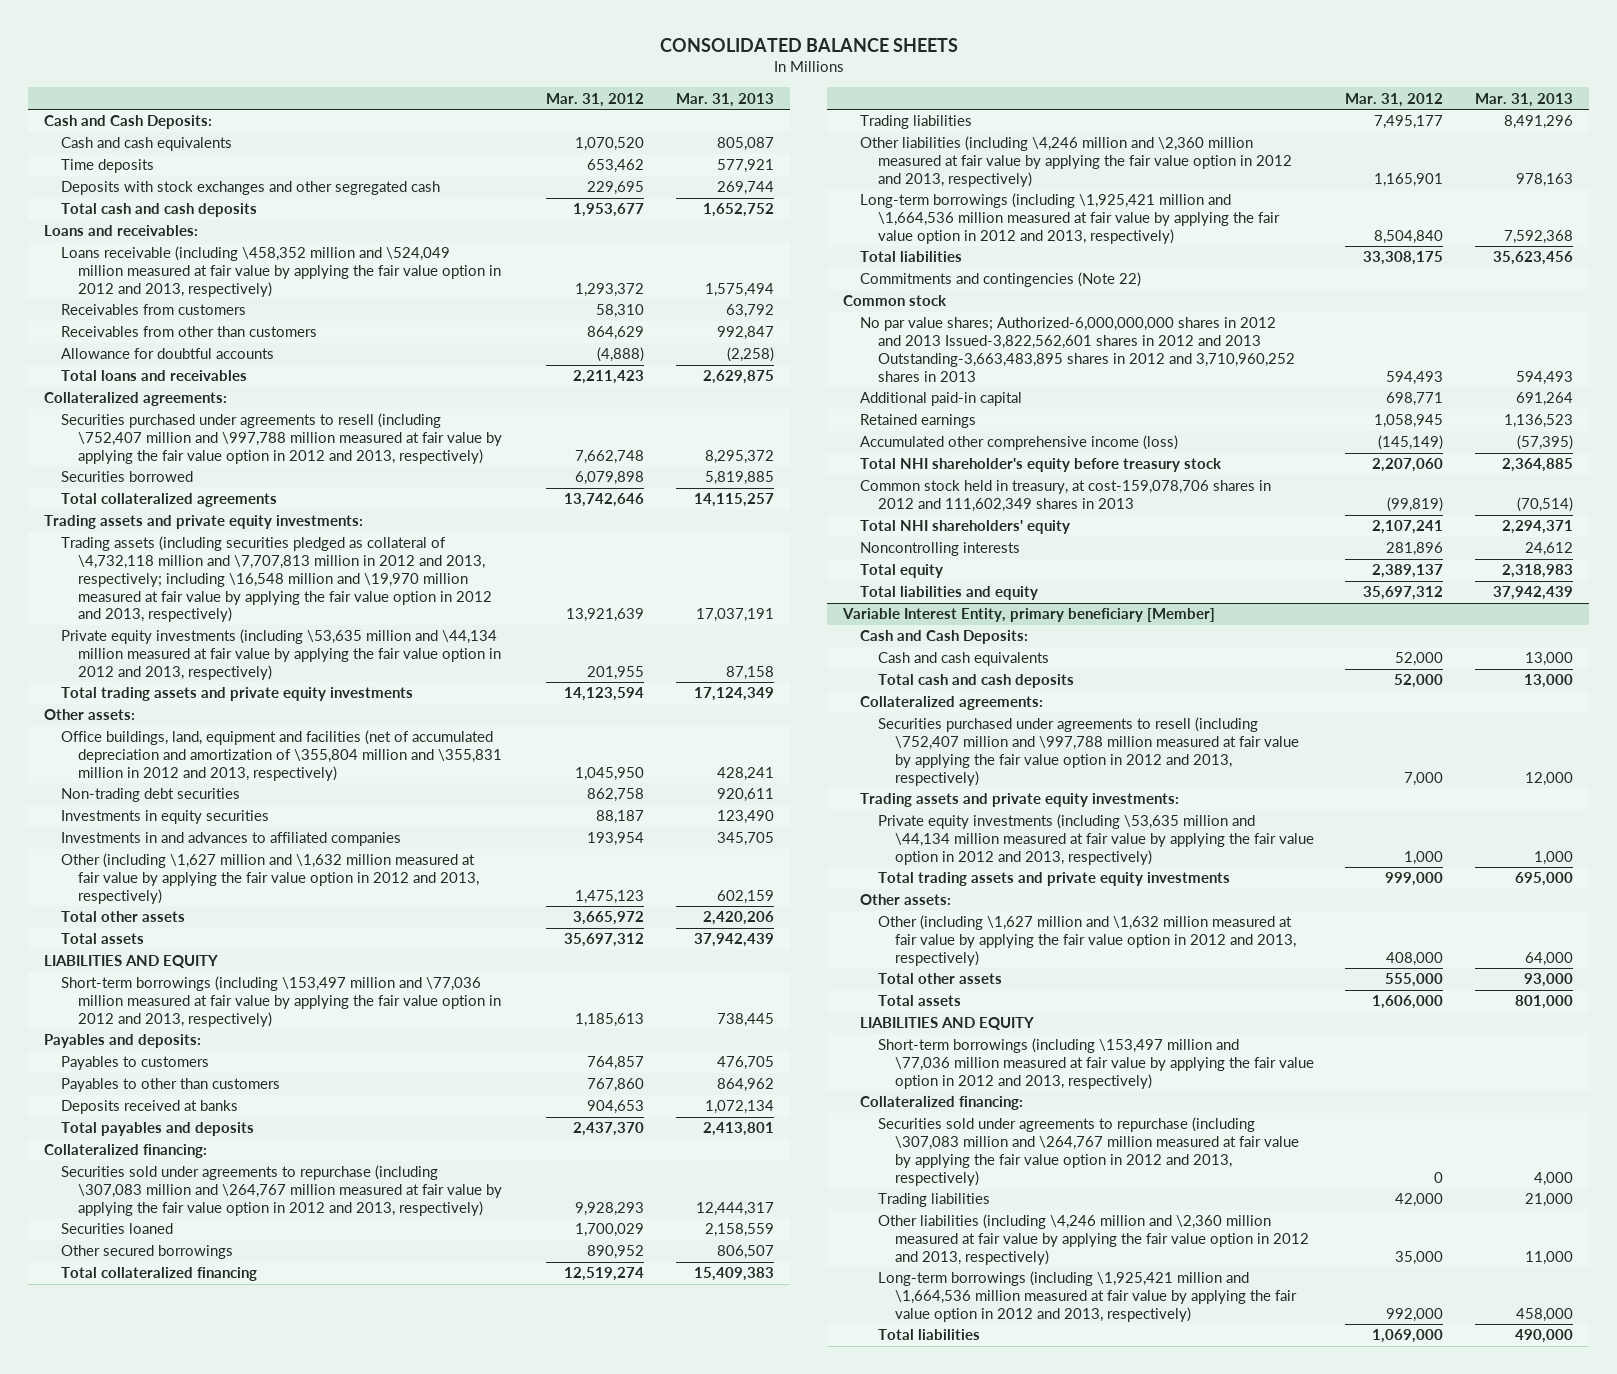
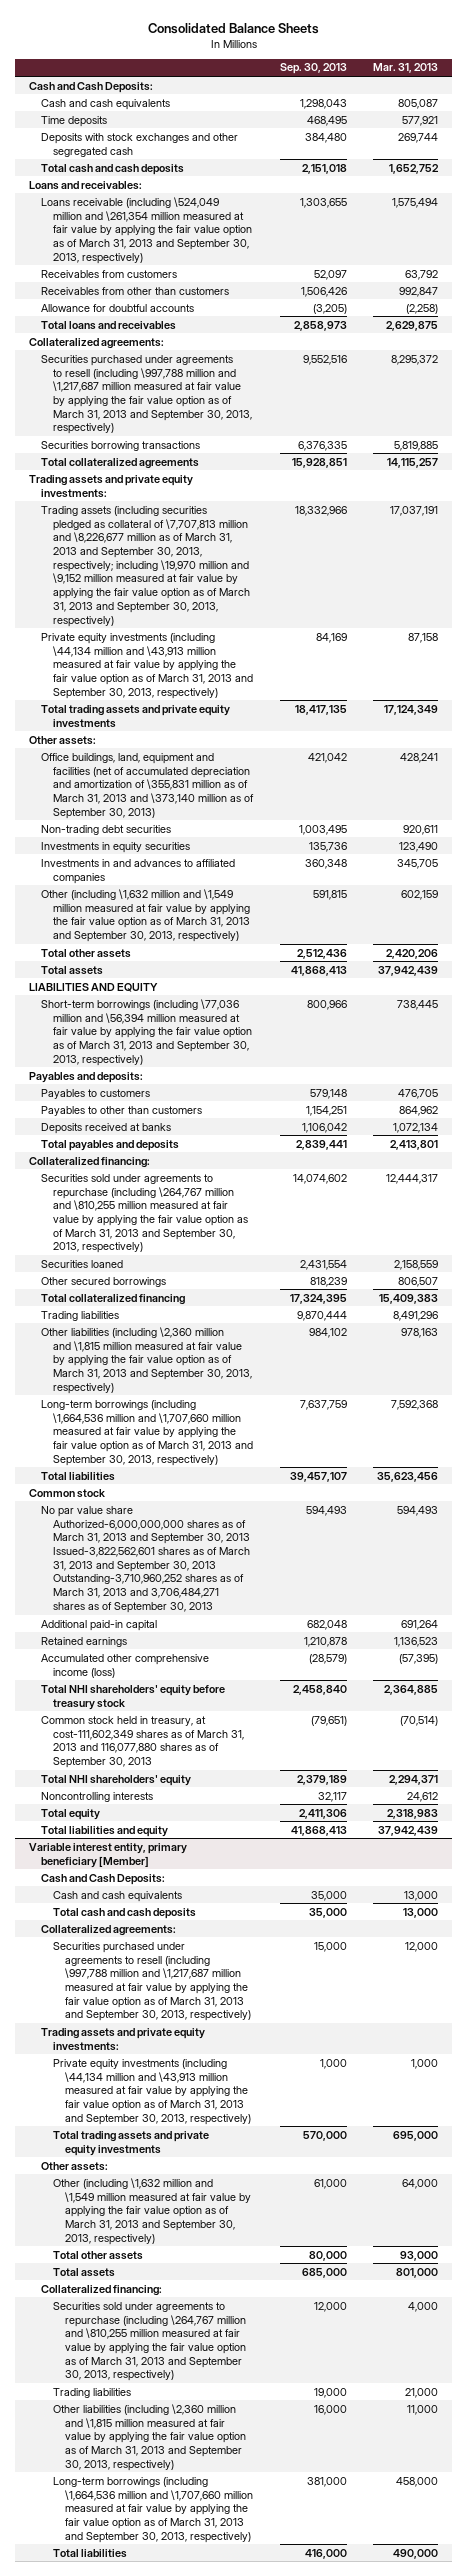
[659,37,958,52] CONSOLIDATED BALANCE SHEETS -> [147,22,319,34] Consolidated Balance Sheets
[546,92,645,107] Mar. 31, 2012 -> none
none -> [279,63,347,75] Sep. 30, 2013
[61,246,502,297] Loans receivable (including \458,352 million and \524,049 million measured at fair value by applying the fair value option in 2012 and 2013, respectively) -> [40,196,252,264] Loans receivable (including \524,049 million and \261,354 million measured at fair value by applying the fair value option as of March 31, 2013 and September 30, 2013, respectively)
[61,413,503,464] Securities purchased under agreements to resell (including \752,407 million and \997,788 million measured at fair value by applying the fair value option in 2012 and 2013, respectively) -> [40,354,252,435] Securities purchased under agreements to resell (including \997,788 million and \1,217,687 million measured at fair value by applying the fair value option as of March 31, 2013 and September 30, 2013, respectively)
[61,471,194,483] Securities borrowed -> [40,440,200,451] Securities borrowing transactions
[61,536,493,623] Trading assets (including securities pledged as collateral of \4,732,118 million and \7,707,813 million in 2012 and 2013, respectively; including \16,548 million and \19,970 million measured at fair value by applying the fair value option in 2012 and 2013, respectively) -> [40,505,250,627] Trading assets (including securities pledged as collateral of \7,707,813 million and \8,226,677 million as of March 31, 2013 and September 30, 2013, respectively; including \19,970 million and \9,152 million measured at fair value by applying the fair value option as of March 31, 2013 and September 30, 2013, respectively)
[61,629,502,680] Private equity investments (including \53,635 million and \44,134 million measured at fair value by applying the fair value option in 2012 and 2013, respectively) -> [40,632,253,699] Private equity investments (including \44,134 million and \43,913 million measured at fair value by applying the fair value option as of March 31, 2013 and September 30, 2013, respectively)
[61,730,503,781] Office buildings, land, equipment and facilities (net of accumulated depreciation and amortization of \355,804 million and \355,831 million in 2012 and 2013, respectively) -> [40,752,254,819] Office buildings, land, equipment and facilities (net of accumulated depreciation and amortization of \355,831 million as of March 31, 2013 and \373,140 million as of September 30, 2013)
[61,853,480,904] Other (including \1,627 million and \1,632 million measured at fair value by applying the fair value option in 2012 and 2013, respectively) -> [40,888,250,942] Other (including \1,632 million and \1,549 million measured at fair value by applying the fair value option as of March 31, 2013 and September 30, 2013, respectively)
[61,976,502,1027] Short-term borrowings (including \153,497 million and \77,036 million measured at fair value by applying the fair value option in 2012 and 2013, respectively) -> [40,998,252,1066] Short-term borrowings (including \77,036 million and \56,394 million measured at fair value by applying the fair value option as of March 31, 2013 and September 30, 2013, respectively)
[61,1165,503,1216] Securities sold under agreements to repurchase (including \307,083 million and \264,767 million measured at fair value by applying the fair value option in 2012 and 2013, respectively) -> [40,1173,248,1254] Securities sold under agreements to repurchase (including \264,767 million and \810,255 million measured at fair value by applying the fair value option as of March 31, 2013 and September 30, 2013, respectively)
[860,136,1292,187] Other liabilities (including \4,246 million and \2,360 million measured at fair value by applying the fair value option in 2012 and 2013, respectively) -> [40,1326,252,1394] Other liabilities (including \2,360 million and \1,815 million measured at fair value by applying the fair value option as of March 31, 2013 and September 30, 2013, respectively)
[860,193,1280,244] Long-term borrowings (including \1,925,421 million and \1,664,536 million measured at fair value by applying the fair value option in 2012 and 2013, respectively) -> [40,1399,253,1466] Long-term borrowings (including \1,664,536 million and \1,707,660 million measured at fair value by applying the fair value option as of March 31, 2013 and September 30, 2013, respectively)
[860,272,1142,288] Commitments and contingencies (Note 22) -> none
[860,317,1295,382] No par value shares; Authorized-6,000,000,000 shares in 2012 and 2013 Issued-3,822,562,601 shares in 2012 and 2013 Outstanding-3,663,483,895 shares in 2012 and 3,710,960,252 shares in 2013 -> [40,1505,250,1613] No par value share Authorized-6,000,000,000 shares as of March 31, 2013 and September 30, 2013 Issued-3,822,562,601 shares as of March 31, 2013 and September 30, 2013 Outstanding-3,710,960,252 shares as of March 31, 2013 and 3,706,484,271 shares as of September 30, 2013
[860,458,1223,473] Total NHI shareholder's equity before treasury stock -> [40,1684,225,1710] Total NHI shareholders' equity before treasury stock
[860,480,1272,513] Common stock held in treasury, at cost-159,078,706 shares in 2012 and 111,602,349 shares in 2013 -> [40,1715,244,1768] Common stock held in treasury, at cost-111,602,349 shares as of March 31, 2013 and 116,077,880 shares as of September 30, 2013
[842,608,1216,623] Variable Interest Entity, primary beneficiary [Member] -> [28,1842,187,1868] Variable interest entity, primary beneficiary [Member]
[877,717,1299,786] Securities purchased under agreements to resell (including \752,407 million and \997,788 million measured at fair value by applying the fair value option in 2012 and 2013, respectively) -> [52,1941,251,2022] Securities purchased under agreements to resell (including \997,788 million and \1,217,687 million measured at fair value by applying the fair value option as of March 31, 2013 and September 30, 2013, respectively)
[877,814,1314,865] Private equity investments (including \53,635 million and \44,134 million measured at fair value by applying the fair value option in 2012 and 2013, respectively) -> [52,2058,251,2125] Private equity investments (including \44,134 million and \43,913 million measured at fair value by applying the fair value option as of March 31, 2013 and September 30, 2013, respectively)
[877,915,1296,966] Other (including \1,627 million and \1,632 million measured at fair value by applying the fair value option in 2012 and 2013, respectively) -> [52,2177,251,2245] Other (including \1,632 million and \1,549 million measured at fair value by applying the fair value option as of March 31, 2013 and September 30, 2013, respectively)
[860,1017,1035,1031] LIABILITIES AND EQUITY -> none
[877,1038,1314,1089] Short-term borrowings (including \153,497 million and \77,036 million measured at fair value by applying the fair value option in 2012 and 2013, respectively) -> none
[877,1117,1299,1186] Securities sold under agreements to repurchase (including \307,083 million and \264,767 million measured at fair value by applying the fair value option in 2012 and 2013, respectively) -> [52,2301,246,2382] Securities sold under agreements to repurchase (including \264,767 million and \810,255 million measured at fair value by applying the fair value option as of March 31, 2013 and September 30, 2013, respectively)
[877,1214,1309,1265] Other liabilities (including \4,246 million and \2,360 million measured at fair value by applying the fair value option in 2012 and 2013, respectively) -> [52,2403,246,2471] Other liabilities (including \2,360 million and \1,815 million measured at fair value by applying the fair value option as of March 31, 2013 and September 30, 2013, respectively)
[877,1271,1297,1322] Long-term borrowings (including \1,925,421 million and \1,664,536 million measured at fair value by applying the fair value option in 2012 and 2013, respectively) -> [52,2476,253,2543] Long-term borrowings (including \1,664,536 million and \1,707,660 million measured at fair value by applying the fair value option as of March 31, 2013 and September 30, 2013, respectively)

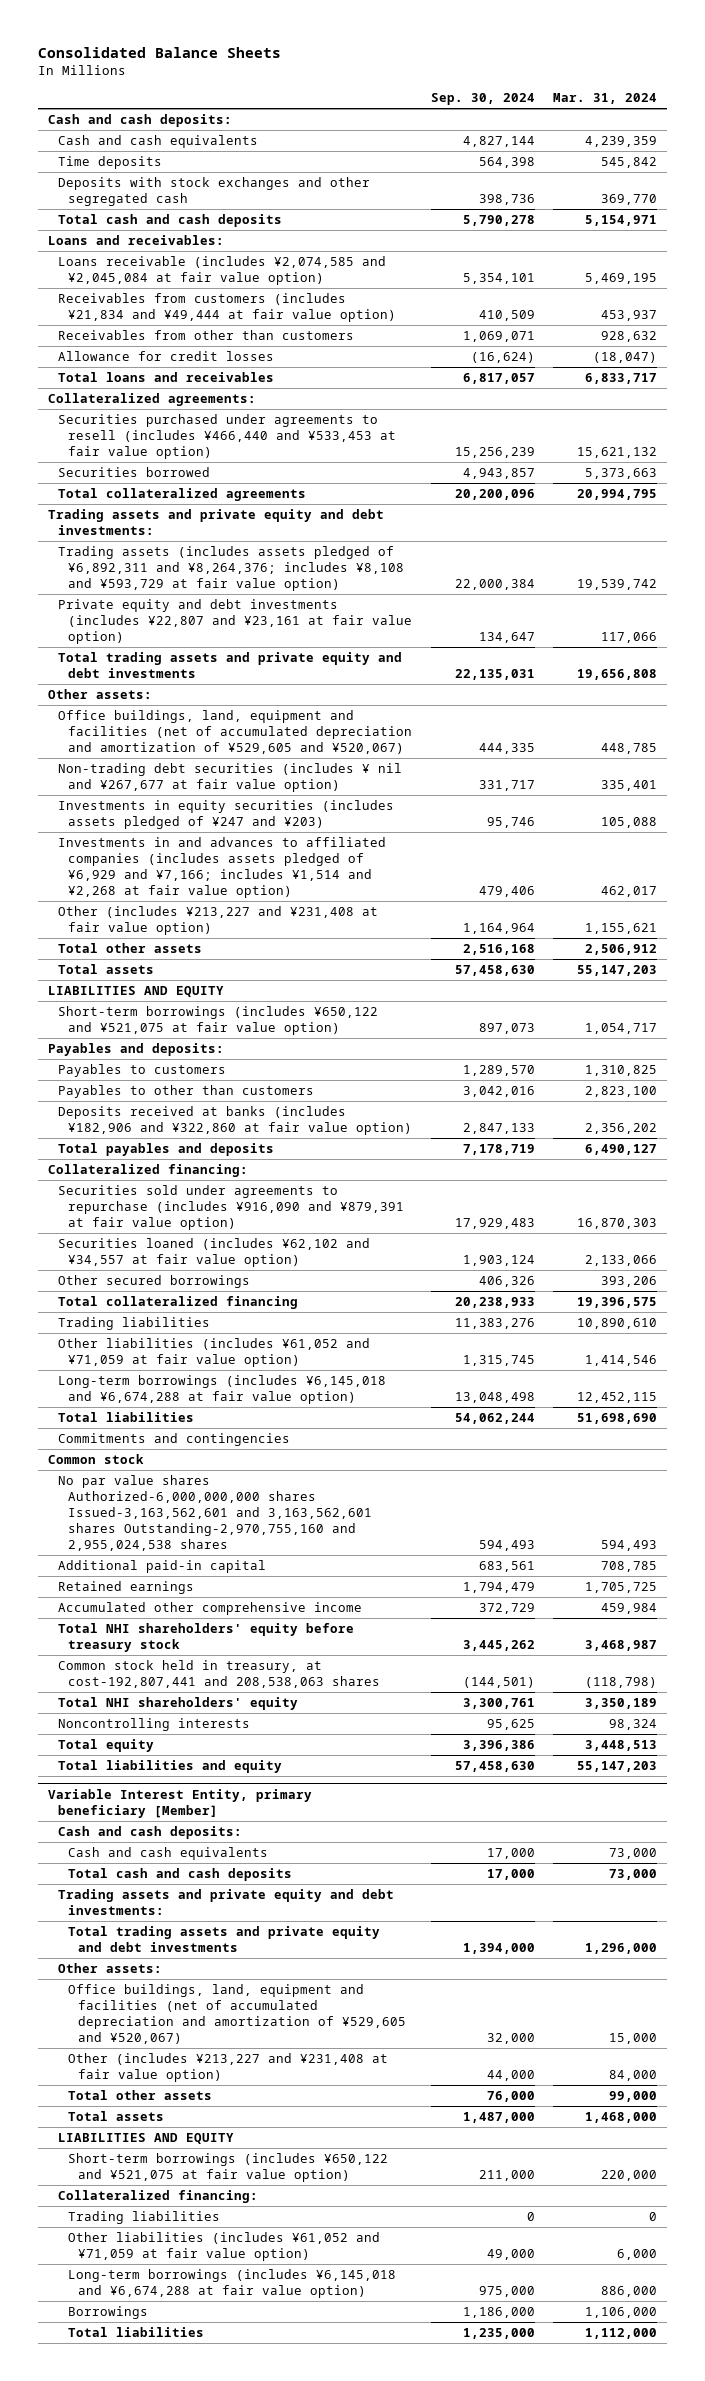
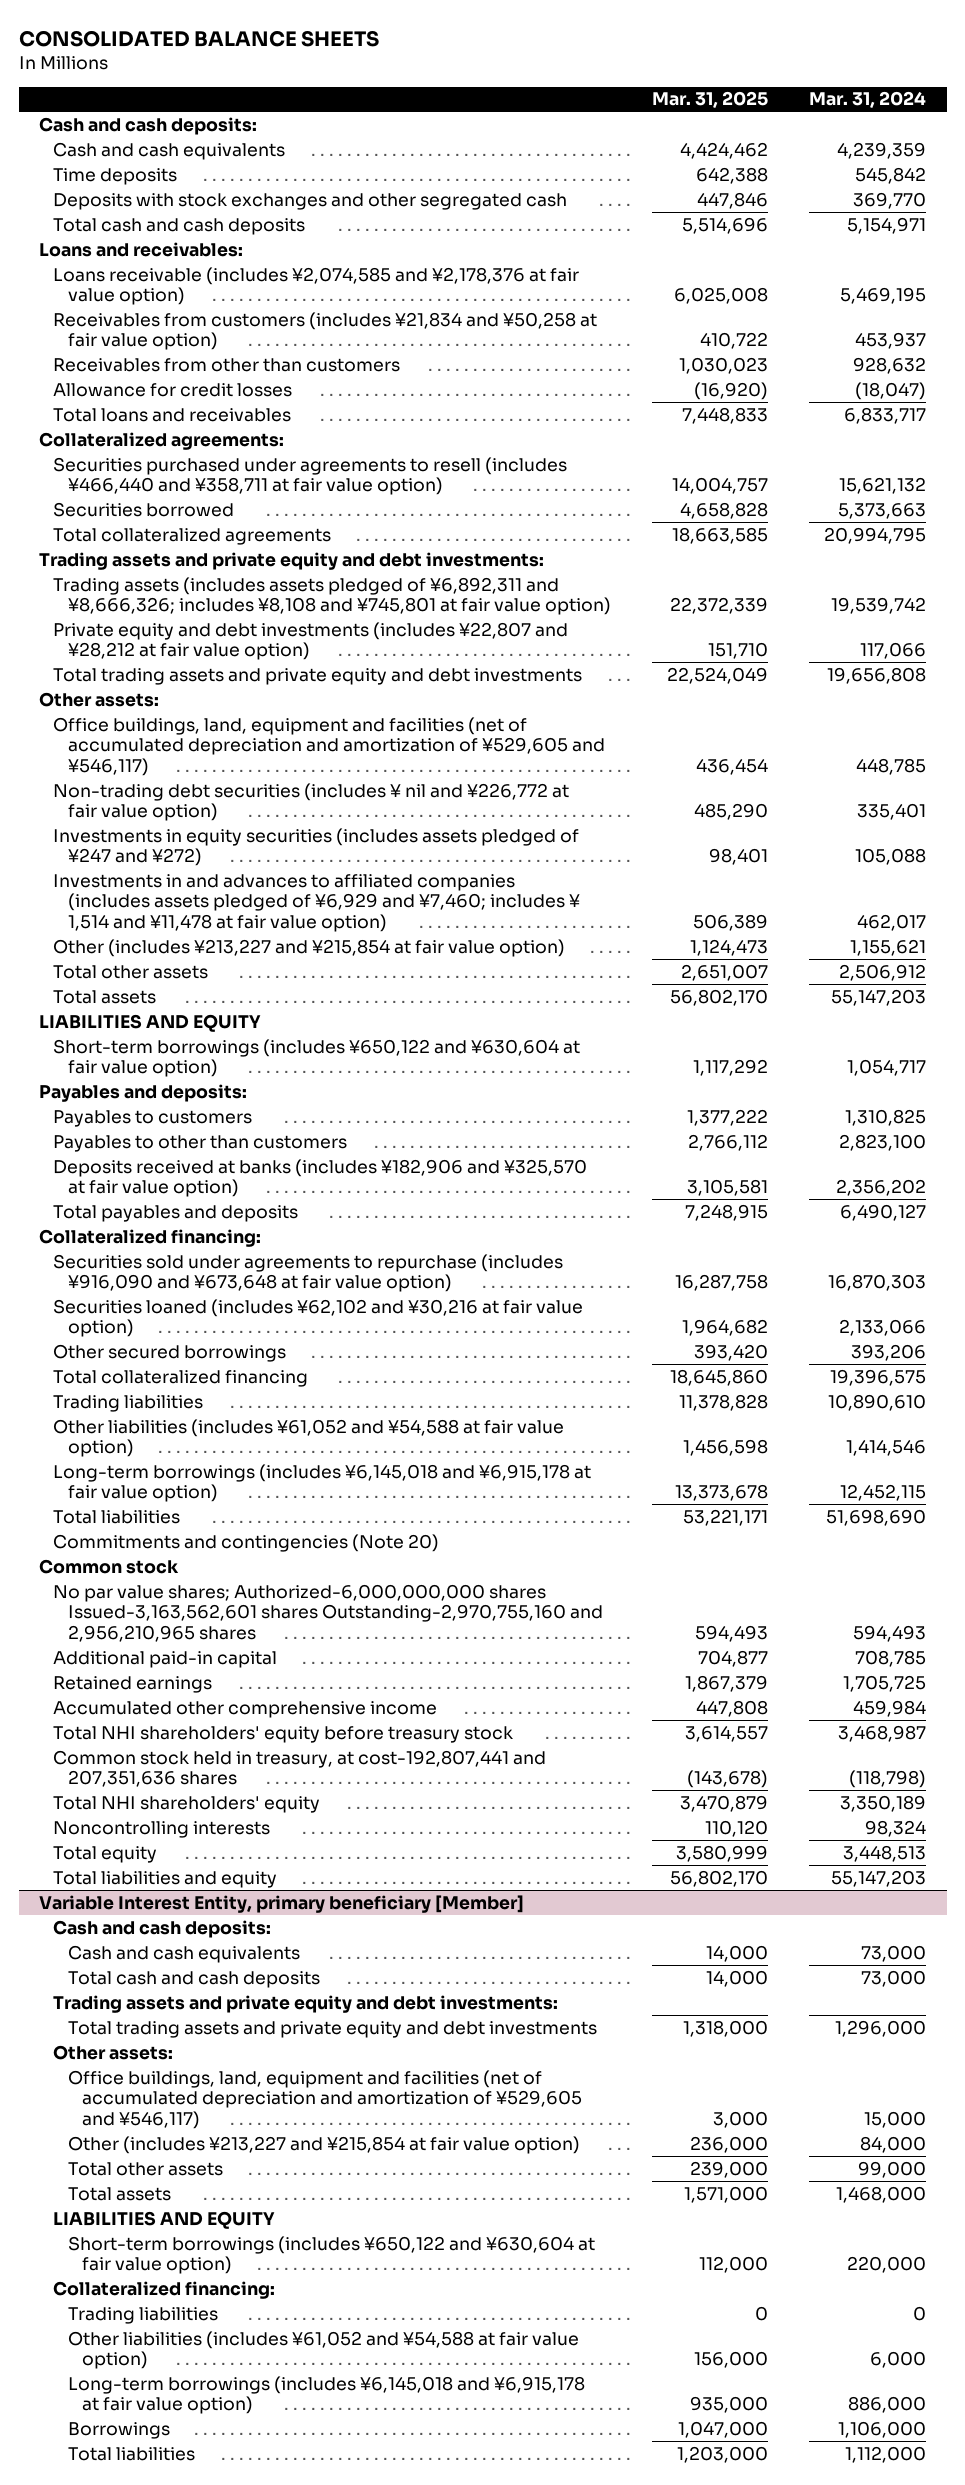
[38,46,282,58] Consolidated Balance Sheets -> [18,29,379,47] CONSOLIDATED BALANCE SHEETS
[430,93,535,106] Sep. 30, 2024 -> none
none -> [651,91,768,109] Mar. 31, 2025
[57,255,386,285] Loans receivable (includes ¥2,074,585 and ¥2,045,084 at fair value option) -> [53,266,580,306] Loans receivable (includes ¥2,074,585 and ¥2,178,376 at fair value option)
[57,292,396,322] Receivables from customers (includes ¥21,834 and ¥49,444 at fair value option) -> [53,311,598,351] Receivables from customers (includes ¥21,834 and ¥50,258 at fair value option)
[57,413,396,459] Securities purchased under agreements to resell (includes ¥466,440 and ¥533,453 at fair value option) -> [53,456,568,496] Securities purchased under agreements to resell (includes ¥466,440 and ¥358,711 at fair value option)
[57,545,404,591] Trading assets (includes assets pledged of ¥6,892,311 and ¥8,264,376; includes ¥8,108 and ¥593,729 at fair value option) -> [53,576,611,616] Trading assets (includes assets pledged of ¥6,892,311 and ¥8,666,326; includes ¥8,108 and ¥745,801 at fair value option)
[57,598,412,644] Private equity and debt investments (includes ¥22,807 and ¥23,161 at fair value option) -> [53,621,569,661] Private equity and debt investments (includes ¥22,807 and ¥28,212 at fair value option)
[57,709,412,754] Office buildings, land, equipment and facilities (net of accumulated depreciation and amortization of ¥529,605 and ¥520,067) -> [53,716,605,776] Office buildings, land, equipment and facilities (net of accumulated depreciation and amortization of ¥529,605 and ¥546,117)
[57,762,402,792] Non-trading debt securities (includes ¥ nil and ¥267,677 at fair value option) -> [53,782,570,822] Non-trading debt securities (includes ¥ nil and ¥226,772 at fair value option)
[57,799,394,829] Investments in equity securities (includes assets pledged of ¥247 and ¥203) -> [53,827,580,867] Investments in equity securities (includes assets pledged of ¥247 and ¥272)
[57,836,386,898] Investments in and advances to affiliated companies (includes assets pledged of ¥6,929 and ¥7,166; includes ¥1,514 and ¥2,268 at fair value option) -> [53,873,580,932] Investments in and advances to affiliated companies (includes assets pledged of ¥6,929 and ¥7,460; includes ¥ 1,514 and ¥11,478 at fair value option)
[57,905,378,935] Other (includes ¥213,227 and ¥231,408 at fair value option) -> [53,938,566,957] Other (includes ¥213,227 and ¥215,854 at fair value option)
[57,1005,378,1035] Short-term borrowings (includes ¥650,122 and ¥521,075 at fair value option) -> [53,1038,581,1078] Short-term borrowings (includes ¥650,122 and ¥630,604 at fair value option)
[57,1105,412,1135] Deposits received at banks (includes ¥182,906 and ¥322,860 at fair value option) -> [53,1158,588,1198] Deposits received at banks (includes ¥182,906 and ¥325,570 at fair value option)
[57,1184,404,1230] Securities sold under agreements to repurchase (includes ¥916,090 and ¥879,391 at fair value option) -> [53,1253,564,1293] Securities sold under agreements to repurchase (includes ¥916,090 and ¥673,648 at fair value option)
[57,1237,370,1267] Securities loaned (includes ¥62,102 and ¥34,557 at fair value option) -> [53,1298,584,1338] Securities loaned (includes ¥62,102 and ¥30,216 at fair value option)
[57,1337,370,1367] Other liabilities (includes ¥61,052 and ¥71,059 at fair value option) -> [53,1418,565,1458] Other liabilities (includes ¥61,052 and ¥54,588 at fair value option)
[57,1374,386,1404] Long-term borrowings (includes ¥6,145,018 and ¥6,674,288 at fair value option) -> [53,1463,592,1503] Long-term borrowings (includes ¥6,145,018 and ¥6,915,178 at fair value option)
[57,1432,290,1446] Commitments and contingencies -> [53,1533,440,1552] Commitments and contingencies (Note 20)
[57,1474,372,1551] No par value shares Authorized-6,000,000,000 shares Issued-3,163,562,601 and 3,163,562,601 shares Outstanding-2,970,755,160 and 2,955,024,538 shares -> [53,1583,603,1642] No par value shares; Authorized-6,000,000,000 shares Issued-3,163,562,601 shares Outstanding-2,970,755,160 and 2,956,210,965 shares
[57,1659,380,1688] Common stock held in treasury, at cost-192,807,441 and 208,538,063 shares -> [53,1749,547,1788] Common stock held in treasury, at cost-192,807,441 and 207,351,636 shares
[67,1983,407,2044] Office buildings, land, equipment and facilities (net of accumulated depreciation and amortization of ¥529,605 and ¥520,067) -> [67,2069,582,2129] Office buildings, land, equipment and facilities (net of accumulated depreciation and amortization of ¥529,605 and ¥546,117)
[67,2052,388,2082] Other (includes ¥213,227 and ¥231,408 at fair value option) -> [67,2135,580,2154] Other (includes ¥213,227 and ¥215,854 at fair value option)
[67,2152,388,2182] Short-term borrowings (includes ¥650,122 and ¥521,075 at fair value option) -> [67,2235,595,2275] Short-term borrowings (includes ¥650,122 and ¥630,604 at fair value option)
[67,2231,380,2261] Other liabilities (includes ¥61,052 and ¥71,059 at fair value option) -> [67,2330,579,2370] Other liabilities (includes ¥61,052 and ¥54,588 at fair value option)
[67,2268,396,2298] Long-term borrowings (includes ¥6,145,018 and ¥6,674,288 at fair value option) -> [67,2375,585,2415] Long-term borrowings (includes ¥6,145,018 and ¥6,915,178 at fair value option)

